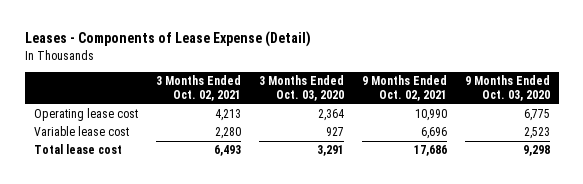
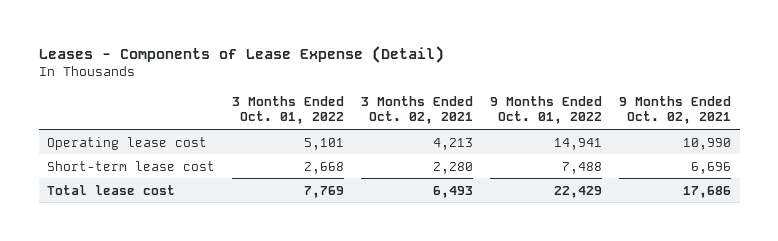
[258,74,344,101] 3 Months Ended Oct. 03, 2020 -> none
[464,74,550,101] 9 Months Ended Oct. 03, 2020 -> none
none -> [232,96,345,125] 3 Months Ended Oct. 01, 2022
none -> [490,96,603,125] 9 Months Ended Oct. 01, 2022
[33,126,129,137] Variable lease cost -> [47,160,216,171] Short-term lease cost

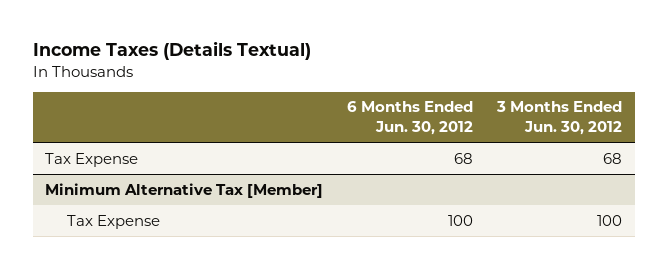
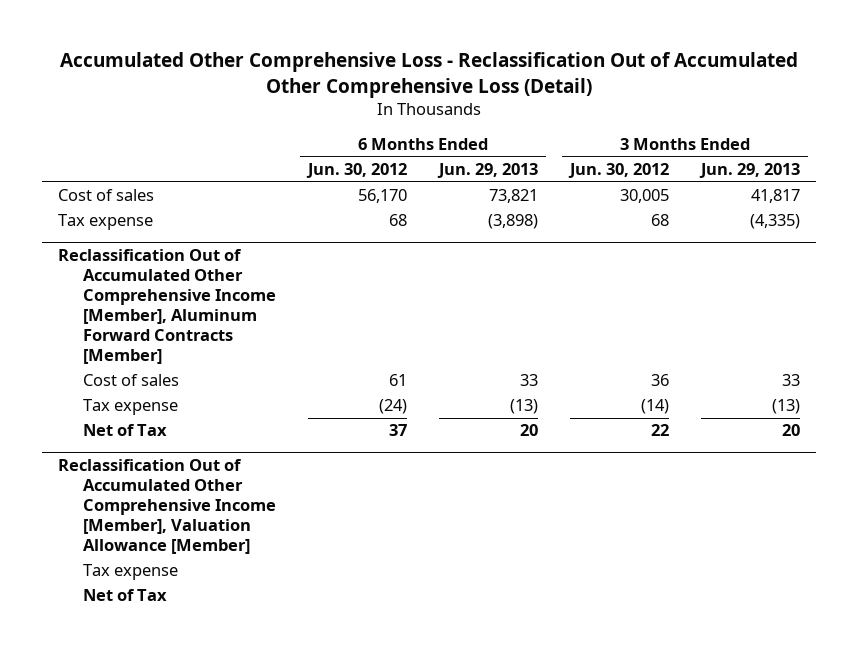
[32,41,311,61] Income Taxes (Details Textual) -> [60,52,799,98] Accumulated Other Comprehensive Loss - Reclassification Out of Accumulated Other Comprehensive Loss (Detail)
none -> [436,162,538,178] Jun. 29, 2013
none -> [699,162,801,178] Jun. 29, 2013
[44,182,323,198] Minimum Alternative Tax [Member] -> none
none -> [57,189,154,202] Cost of sales
[44,152,138,167] Tax Expense -> [57,214,153,231] Tax expense
none -> [57,249,276,365] Reclassification Out of Accumulated Other Comprehensive Income [Member], Aluminum Forward Contracts [Member]
none -> [82,374,179,387] Cost of sales
[67,214,161,229] Tax Expense -> [82,399,178,416] Tax expense
[448,214,474,226] 100 -> [378,399,407,415] (24)
[597,214,623,226] 100 -> [641,399,670,415] (14)
none -> [82,424,167,437] Net of Tax
none -> [57,459,276,555] Reclassification Out of Accumulated Other Comprehensive Income [Member], Valuation Allowance [Member]
none -> [82,564,178,581] Tax expense
none -> [82,589,167,602] Net of Tax

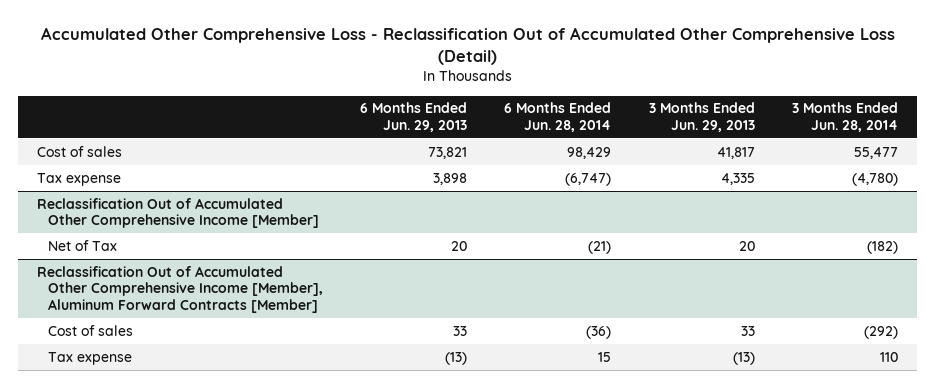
[305,162,407,178] Jun. 30, 2012 -> none
[568,162,670,178] Jun. 30, 2012 -> none
none -> [504,102,612,132] 6 Months Ended Jun. 28, 2014
none -> [792,102,899,132] 3 Months Ended Jun. 28, 2014
[487,214,538,230] (3,898) -> [433,172,468,185] 3,898
[750,214,801,230] (4,335) -> [720,172,755,185] 4,335
none -> [36,197,319,229] Reclassification Out of Accumulated Other Comprehensive Income [Member]
none -> [47,239,117,251] Net of Tax
[82,424,167,437] Net of Tax -> none
[57,459,276,555] Reclassification Out of Accumulated Other Comprehensive Income [Member], Valuation Allowance [Member] -> none
[82,564,178,581] Tax expense -> none
[82,589,167,602] Net of Tax -> none

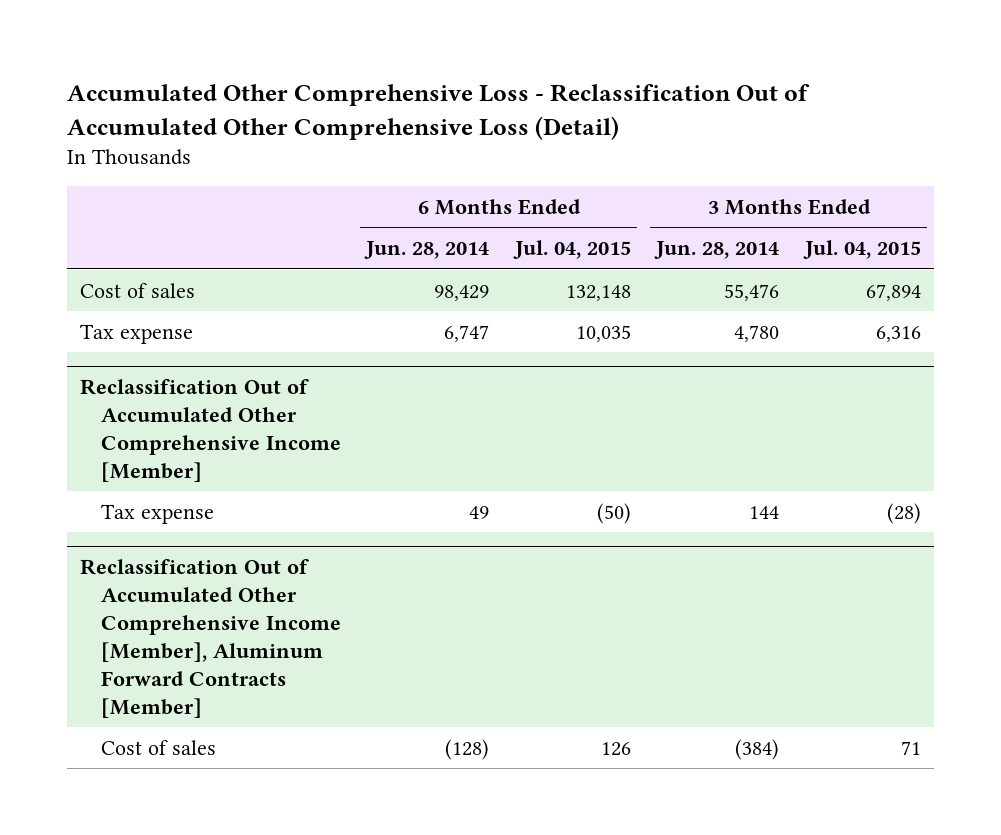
[360,102,468,132] 6 Months Ended Jun. 29, 2013 -> none
[648,102,755,132] 3 Months Ended Jun. 29, 2013 -> none
none -> [512,240,631,260] Jul. 04, 2015
none -> [803,240,922,260] Jul. 04, 2015
[854,146,899,159] 55,477 -> [724,283,780,301] 55,476
[565,172,612,186] (6,747) -> [444,324,490,342] 6,747
[852,172,899,186] (4,780) -> [734,324,780,342] 4,780
[47,239,117,251] Net of Tax -> none
none -> [100,503,214,524] Tax expense
[47,351,132,365] Tax expense -> none
[586,325,612,339] (36) -> [445,738,490,760] (128)
[864,325,899,339] (292) -> [735,738,780,760] (384)

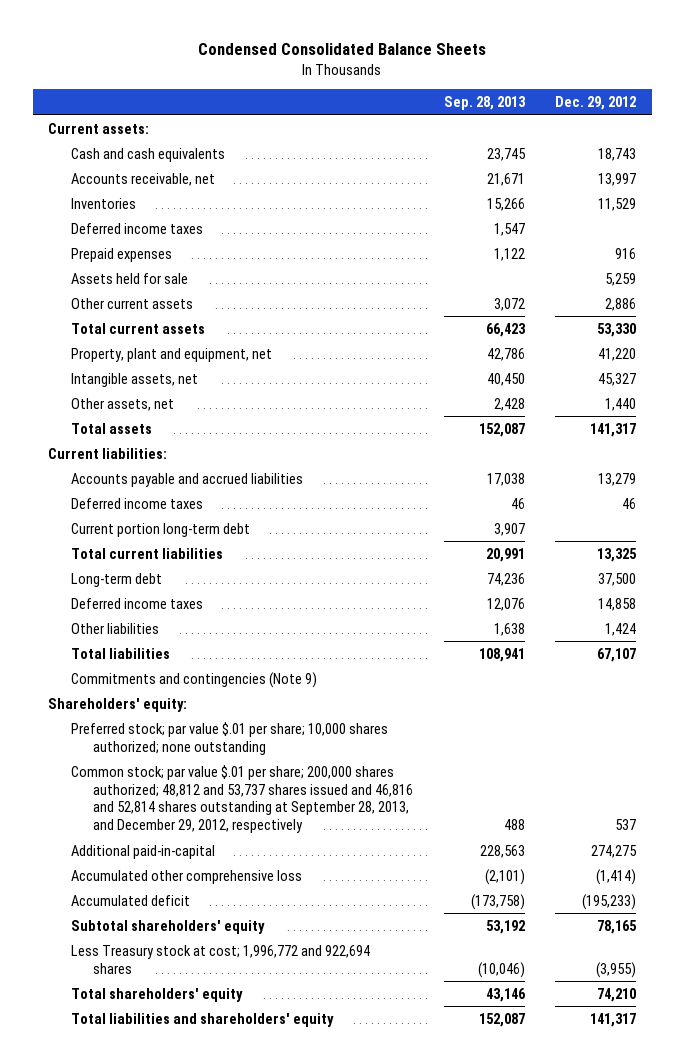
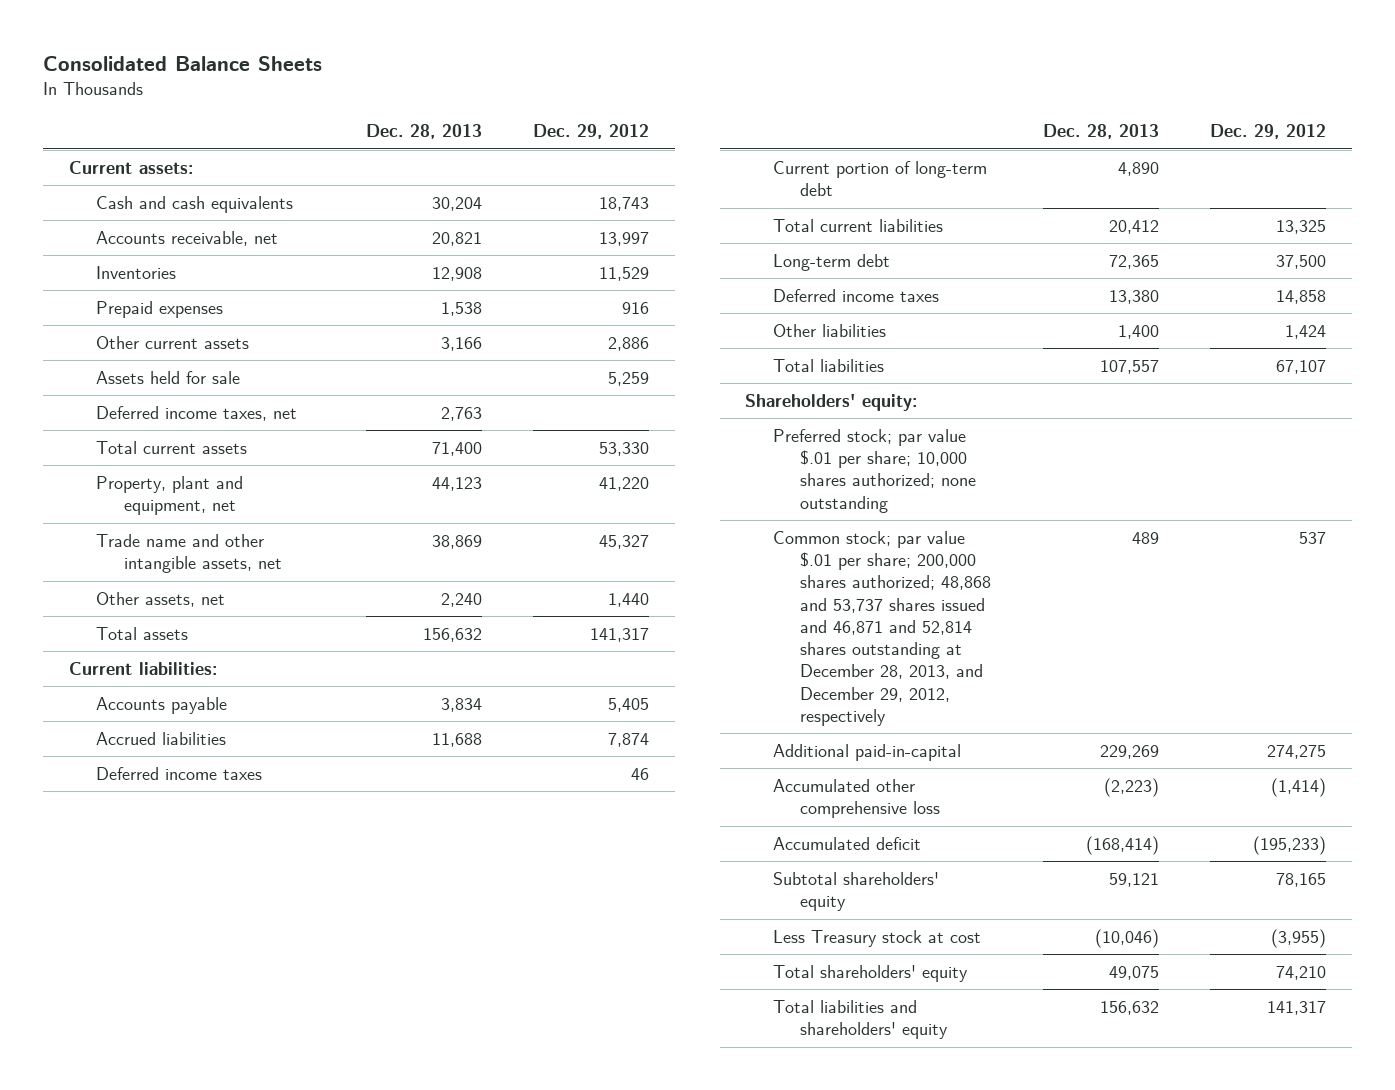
[198,43,487,56] Condensed Consolidated Balance Sheets -> [43,56,323,72] Consolidated Balance Sheets
[443,96,526,111] Sep. 28, 2013 -> none
none -> [366,124,483,140] Dec. 28, 2013
[70,222,203,234] Deferred income taxes -> none
[70,272,188,284] Assets held for sale -> [96,370,241,384] Assets held for sale
none -> [96,405,298,421] Deferred income taxes, net
[70,372,198,387] Intangible assets, net -> [96,533,282,574] Trade name and other intangible assets, net
[70,472,303,487] Accounts payable and accrued liabilities -> none
none -> [96,696,228,714] Accounts payable
none -> [96,731,227,745] Accrued liabilities
[70,522,250,537] Current portion long-term debt -> [772,160,987,197] Current portion of long-term debt
[70,671,317,688] Commitments and contingencies (Note 9) -> none
[70,764,414,834] Common stock; par value $.01 per share; 200,000 shares authorized; 48,812 and 53,737 shares issued and 46,816 and 52,814 shares outstanding at September 28, 2013, and December 29, 2012, respectively -> [772,530,992,726] Common stock; par value $.01 per share; 200,000 shares authorized; 48,868 and 53,737 shares issued and 46,871 and 52,814 shares outstanding at December 28, 2013, and December 29, 2012, respectively
[70,944,370,974] Less Treasury stock at cost; 1,996,772 and 922,694 shares -> [772,929,981,947] Less Treasury stock at cost

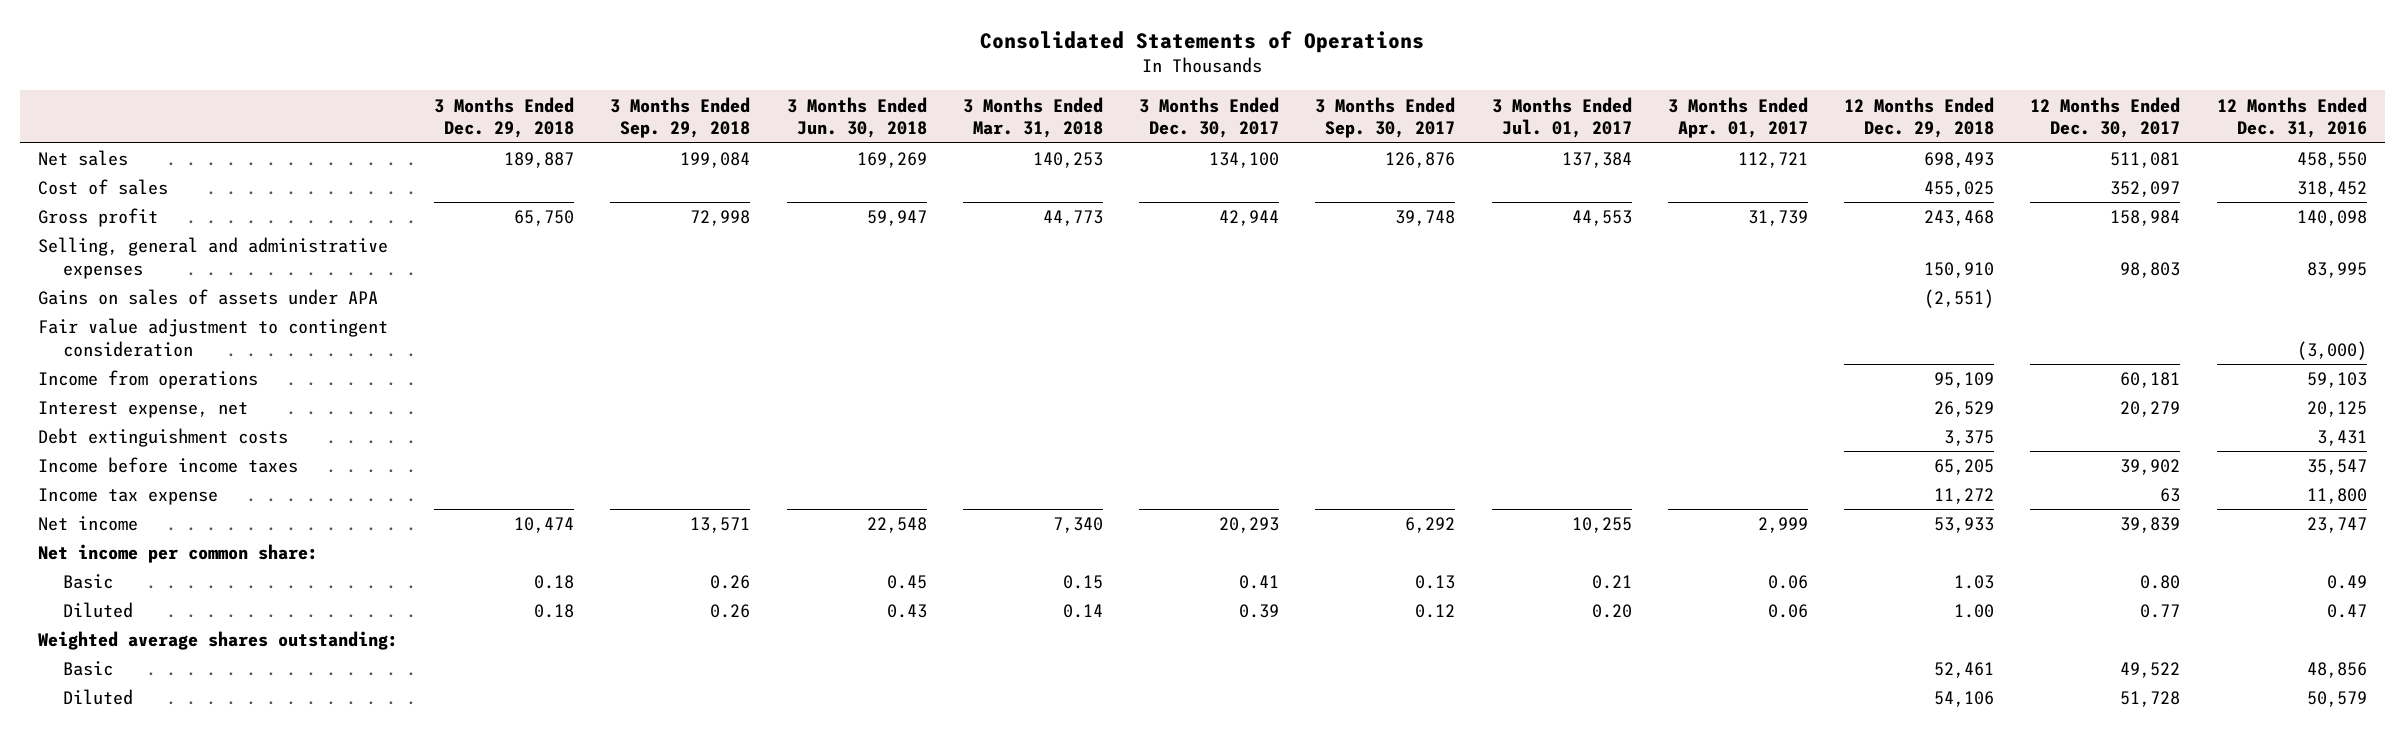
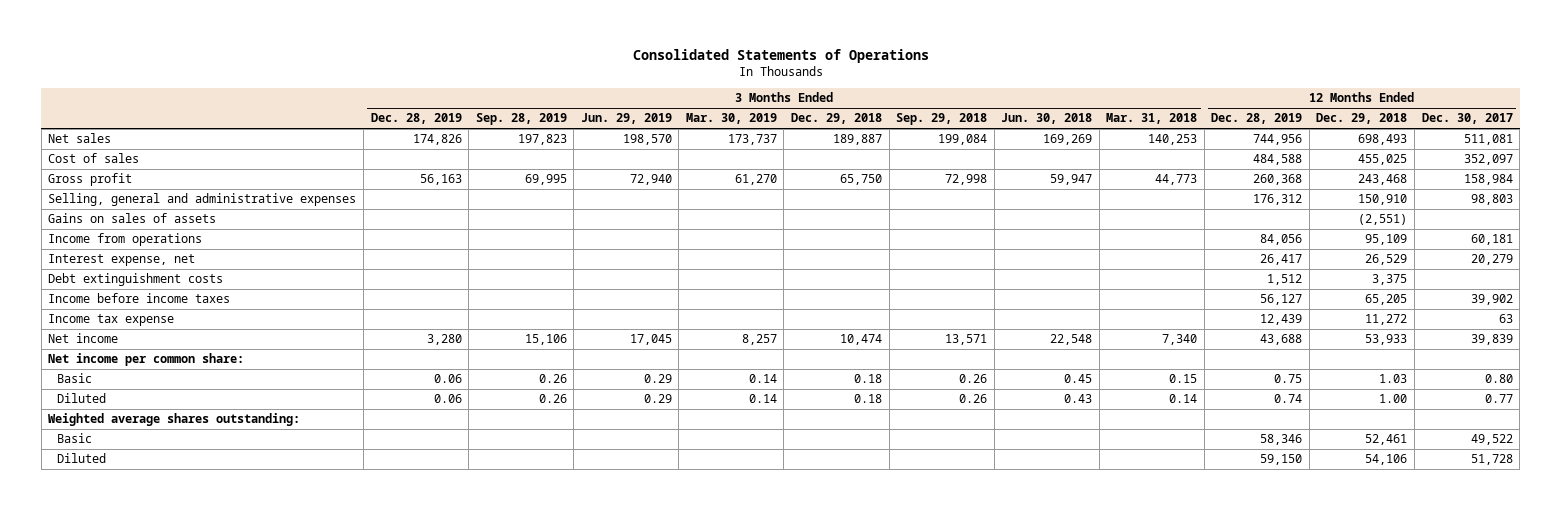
[1139,96,1280,139] 3 Months Ended Dec. 30, 2017 -> none
[1315,96,1456,139] 3 Months Ended Sep. 30, 2017 -> none
[1491,96,1632,139] 3 Months Ended Jul. 01, 2017 -> none
[1667,96,1808,139] 3 Months Ended Apr. 01, 2017 -> none
[2216,96,2367,139] 12 Months Ended Dec. 31, 2016 -> none
none -> [370,113,462,125] Dec. 28, 2019
none -> [475,113,567,126] Sep. 28, 2019
none -> [580,113,672,125] Jun. 29, 2019
none -> [685,113,777,125] Mar. 30, 2019
none -> [1211,113,1303,125] Dec. 28, 2019
[37,318,388,357] Fair value adjustment to contingent consideration -> none
[37,289,378,306] Gains on sales of assets under APA -> [48,213,217,224] Gains on sales of assets

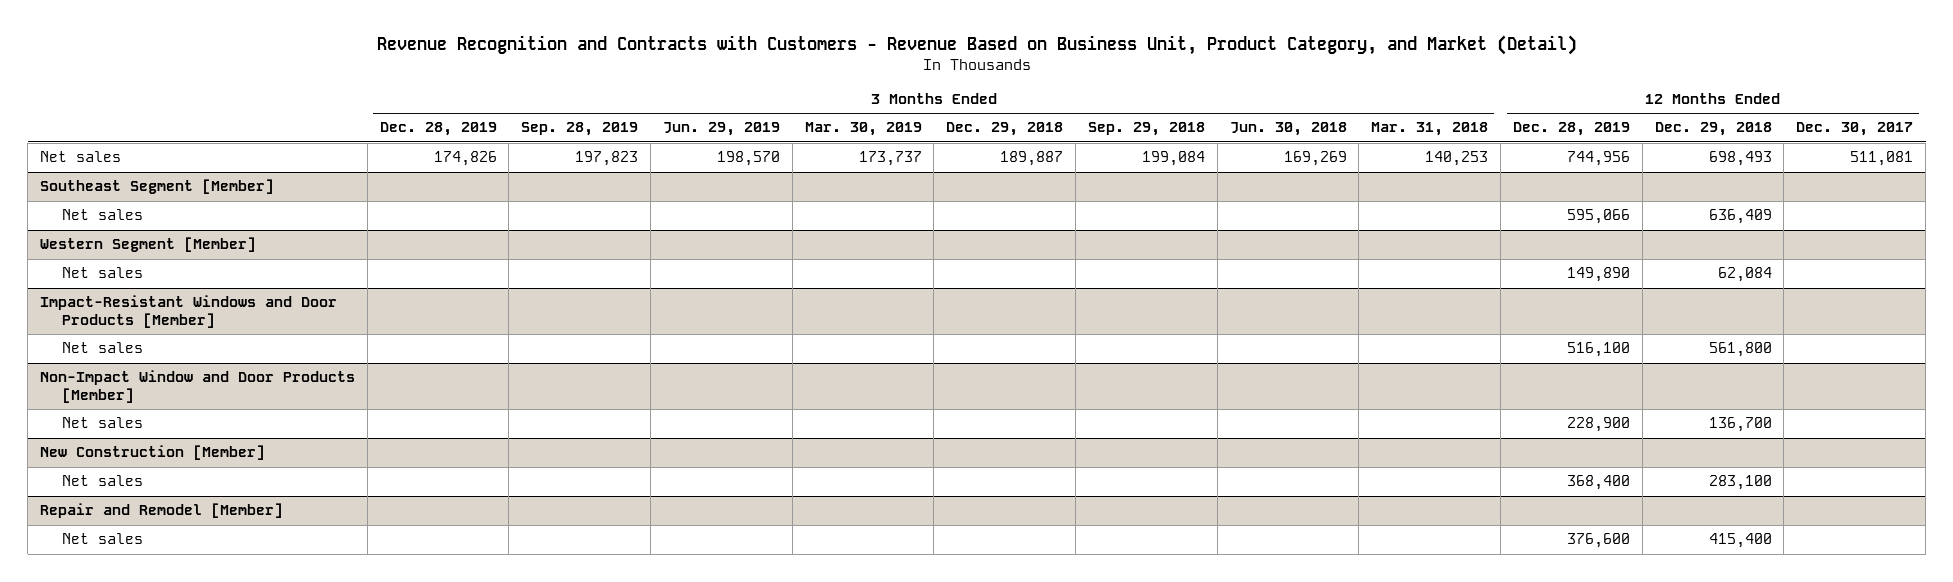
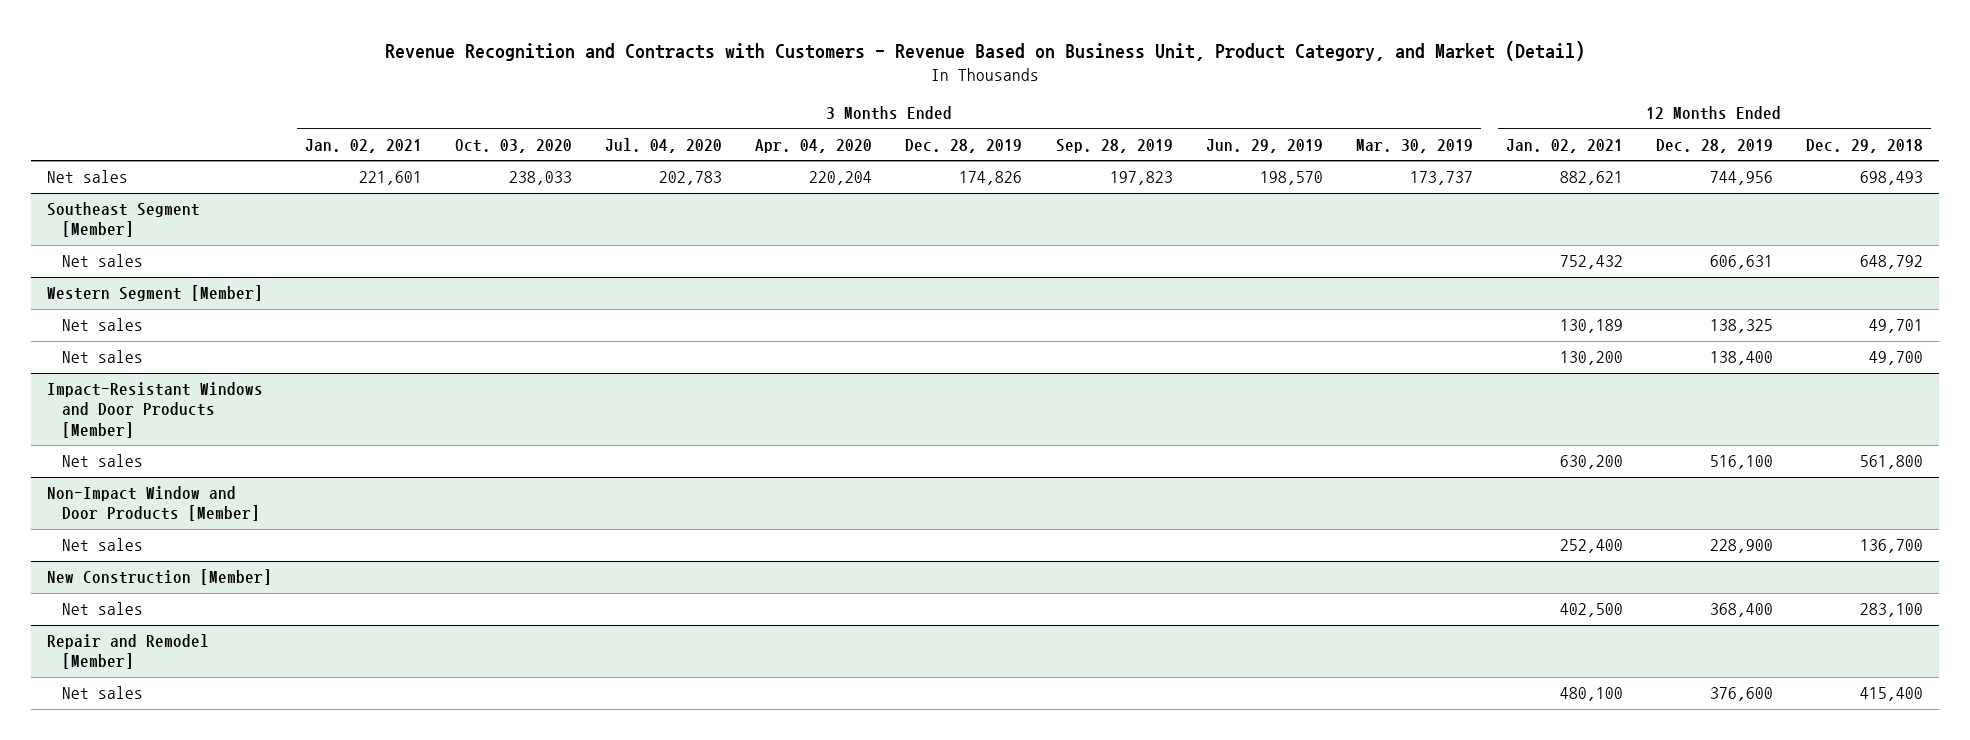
[946,122,1064,137] Dec. 29, 2018 -> none
[1087,122,1205,137] Sep. 29, 2018 -> none
[1229,122,1347,137] Jun. 30, 2018 -> none
[1371,122,1489,137] Mar. 31, 2018 -> none
[1796,122,1914,137] Dec. 30, 2017 -> none
none -> [305,139,423,154] Jan. 02, 2021
none -> [455,139,573,154] Oct. 03, 2020
none -> [605,138,723,154] Jul. 04, 2020
none -> [755,139,873,154] Apr. 04, 2020
none -> [1505,139,1623,154] Jan. 02, 2021
[1566,209,1630,225] 595,066 -> [1709,255,1773,270] 606,631
[1708,209,1772,225] 636,409 -> [1859,255,1923,270] 648,792
[1566,267,1630,283] 149,890 -> [1709,319,1773,334] 138,325
[1717,267,1772,283] 62,084 -> [1868,319,1923,334] 49,701
none -> [61,350,143,364] Net sales

